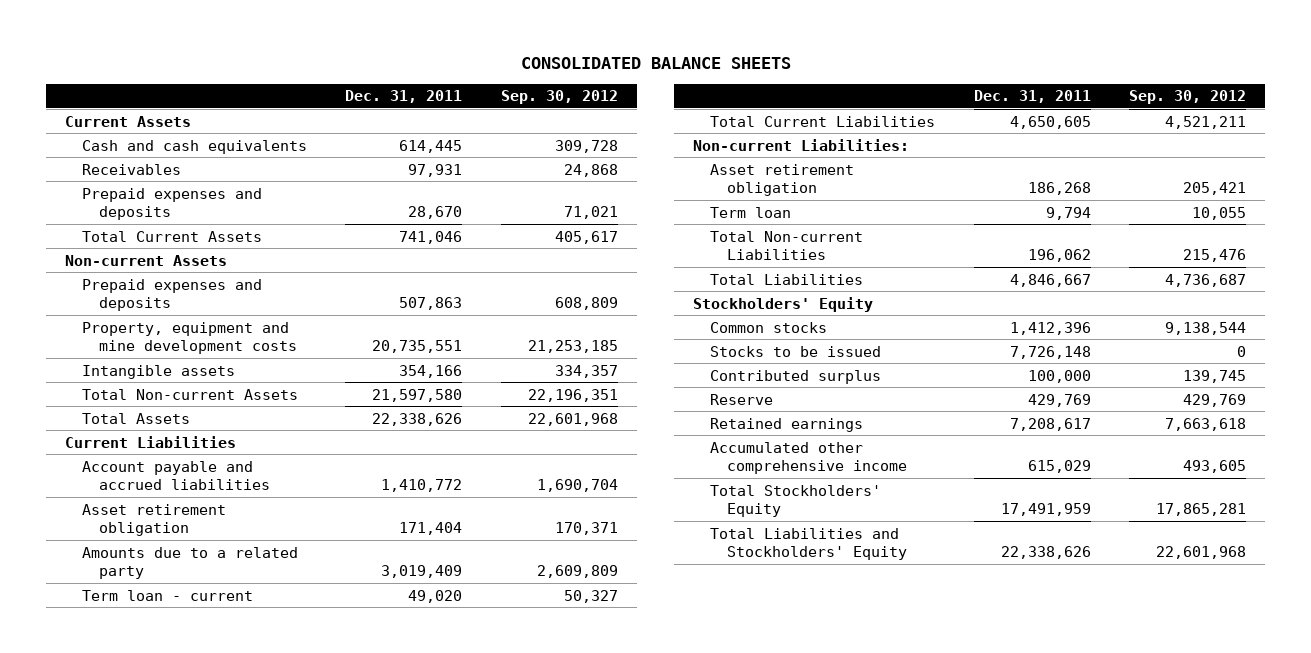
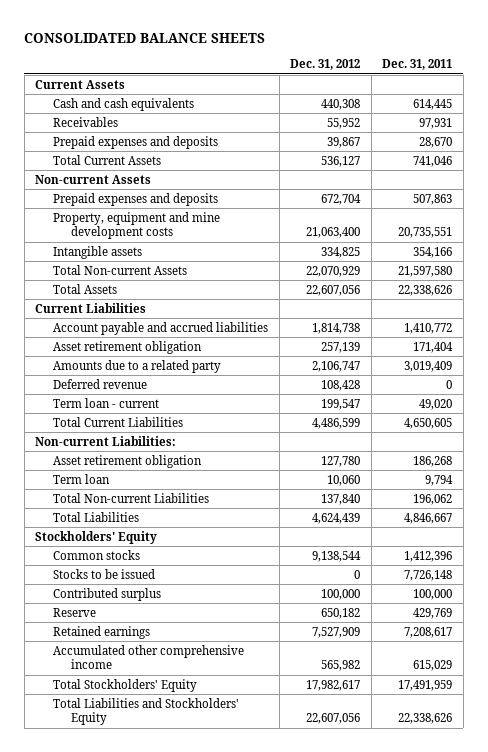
[500,90,618,105] Sep. 30, 2012 -> none
none -> [290,59,361,71] Dec. 31, 2012
none -> [53,378,148,389] Deferred revenue

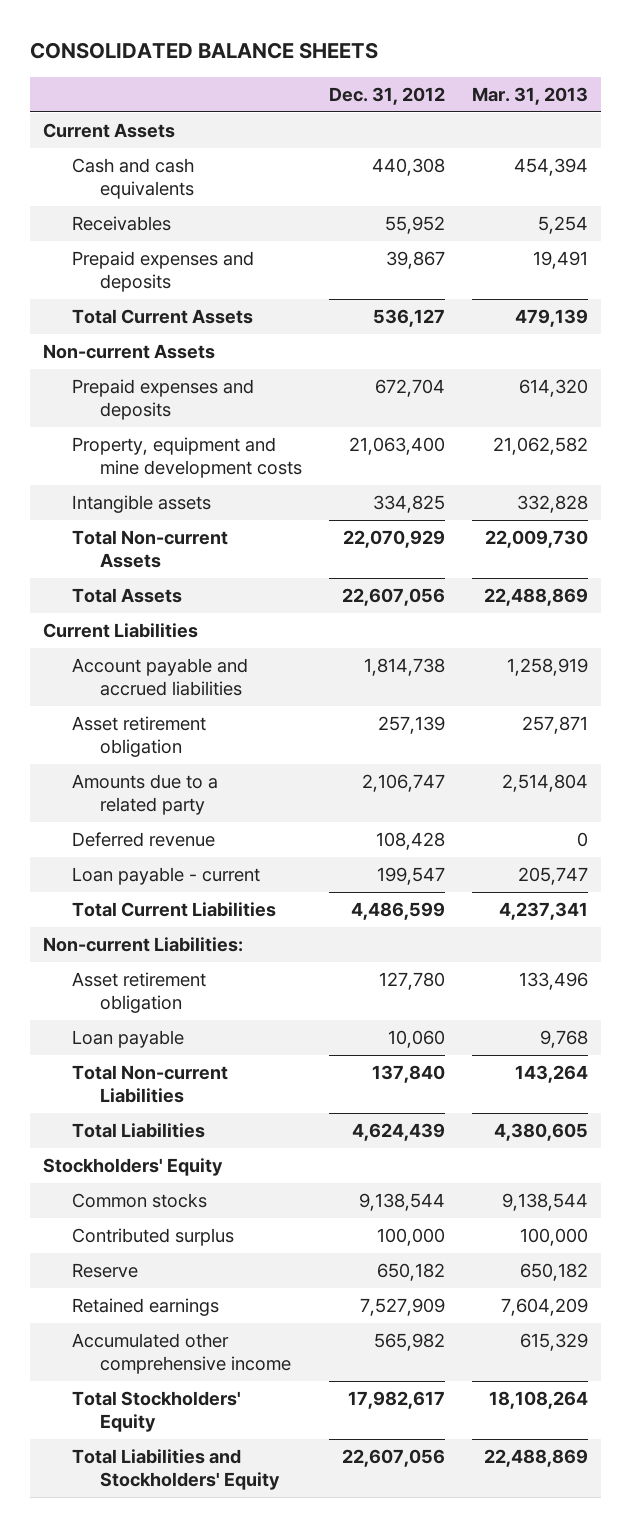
[382,59,453,71] Dec. 31, 2011 -> none
none -> [471,86,588,105] Mar. 31, 2013
[53,397,160,408] Term loan - current -> [71,866,260,885] Loan payable - current
[53,473,111,484] Term loan -> [71,1029,184,1048] Loan payable
[53,568,156,579] Stocks to be issued -> none

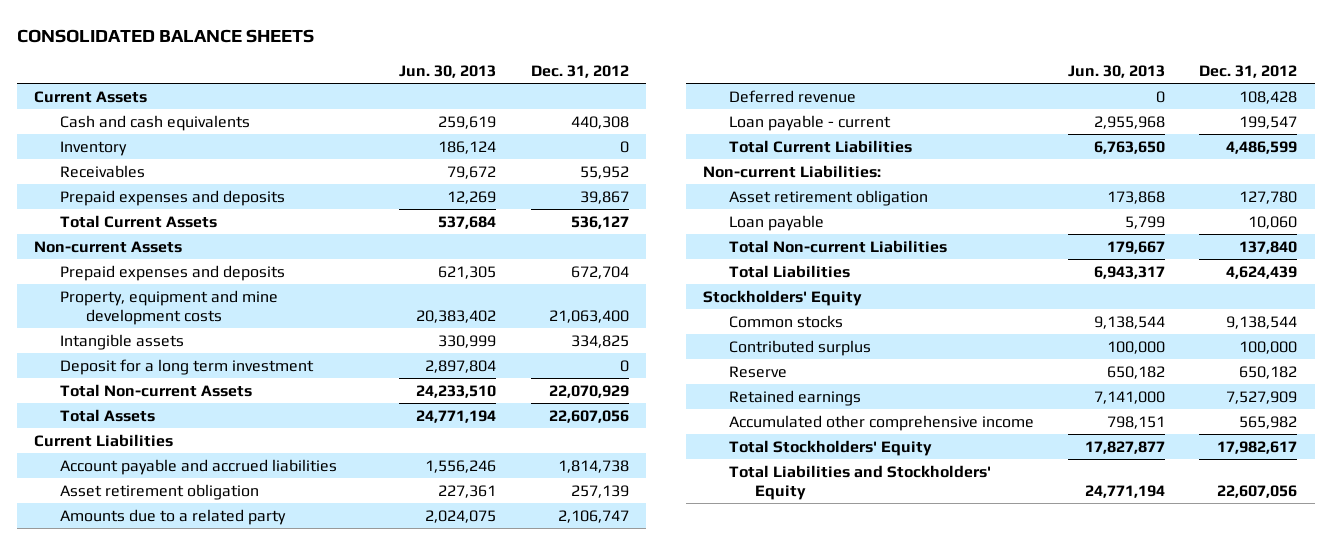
[471,86,588,105] Mar. 31, 2013 -> none
none -> [399,65,497,79] Jun. 30, 2013
none -> [60,140,128,156] Inventory
none -> [60,358,315,375] Deposit for a long term investment

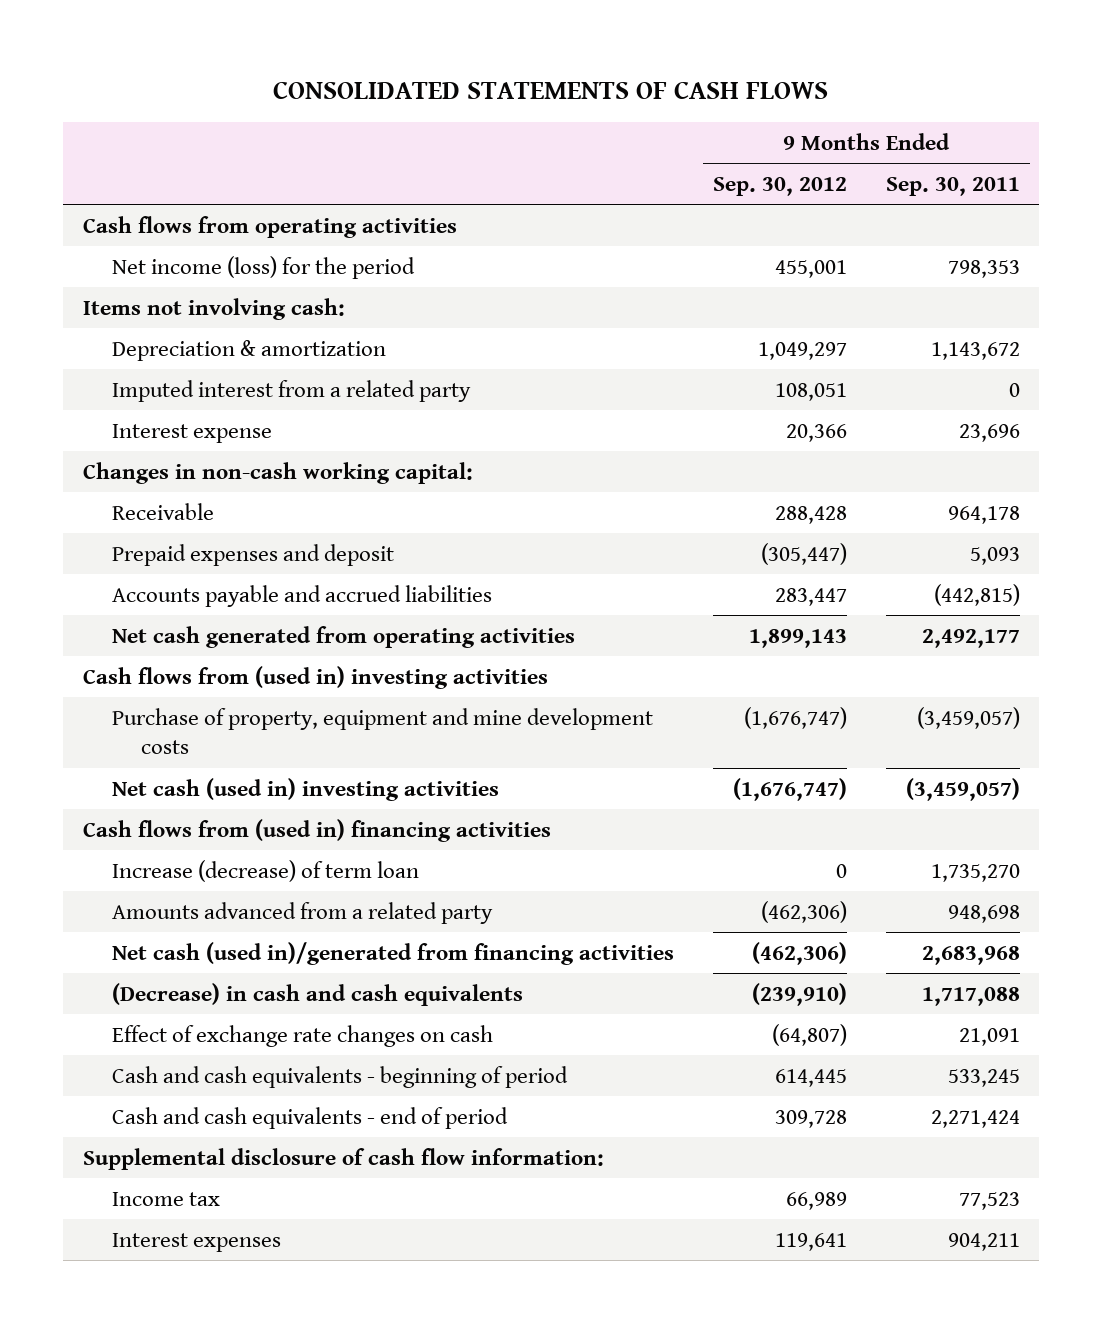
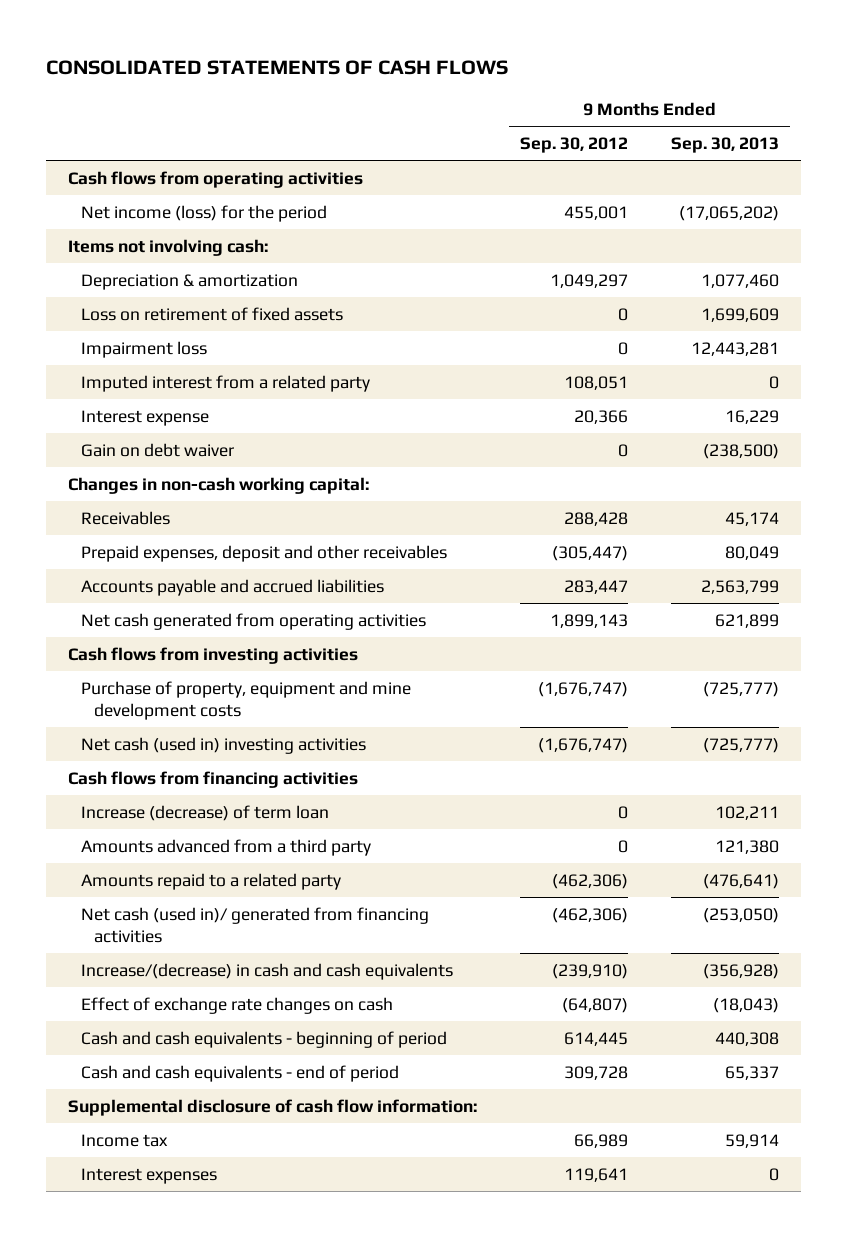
[885,176,1020,196] Sep. 30, 2011 -> none
none -> [671,137,780,154] Sep. 30, 2013
none -> [80,306,343,321] Loss on retirement of fixed assets
none -> [80,340,207,358] Impairment loss
none -> [80,442,234,457] Gain on debt waiver
[112,502,215,520] Receivable -> [80,510,170,525] Receivables
[112,543,395,566] Prepaid expenses and deposit -> [80,544,447,562] Prepaid expenses, deposit and other receivables
[82,665,548,689] Cash flows from (used in) investing activities -> [68,646,359,664] Cash flows from investing activities
[82,818,551,842] Cash flows from (used in) financing activities -> [68,770,359,788] Cash flows from financing activities
[112,901,494,924] Amounts advanced from a related party -> [80,838,371,856] Amounts advanced from a third party
[760,900,847,923] (462,306) -> [618,839,629,853] 0
none -> [80,872,341,890] Amounts repaid to a related party
[112,941,675,965] Net cash (used in)/generated from financing activities -> [80,906,429,943] Net cash (used in)/ generated from financing activities
[112,982,524,1006] (Decrease) in cash and cash equivalents -> [80,962,453,980] Increase/(decrease) in cash and cash equivalents

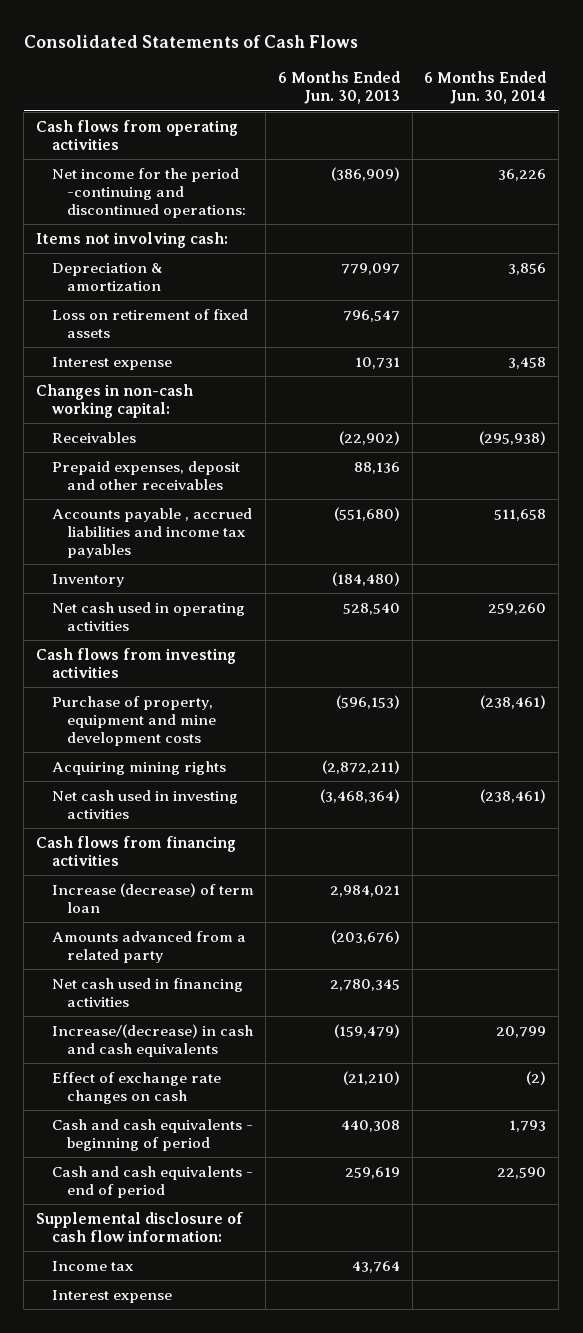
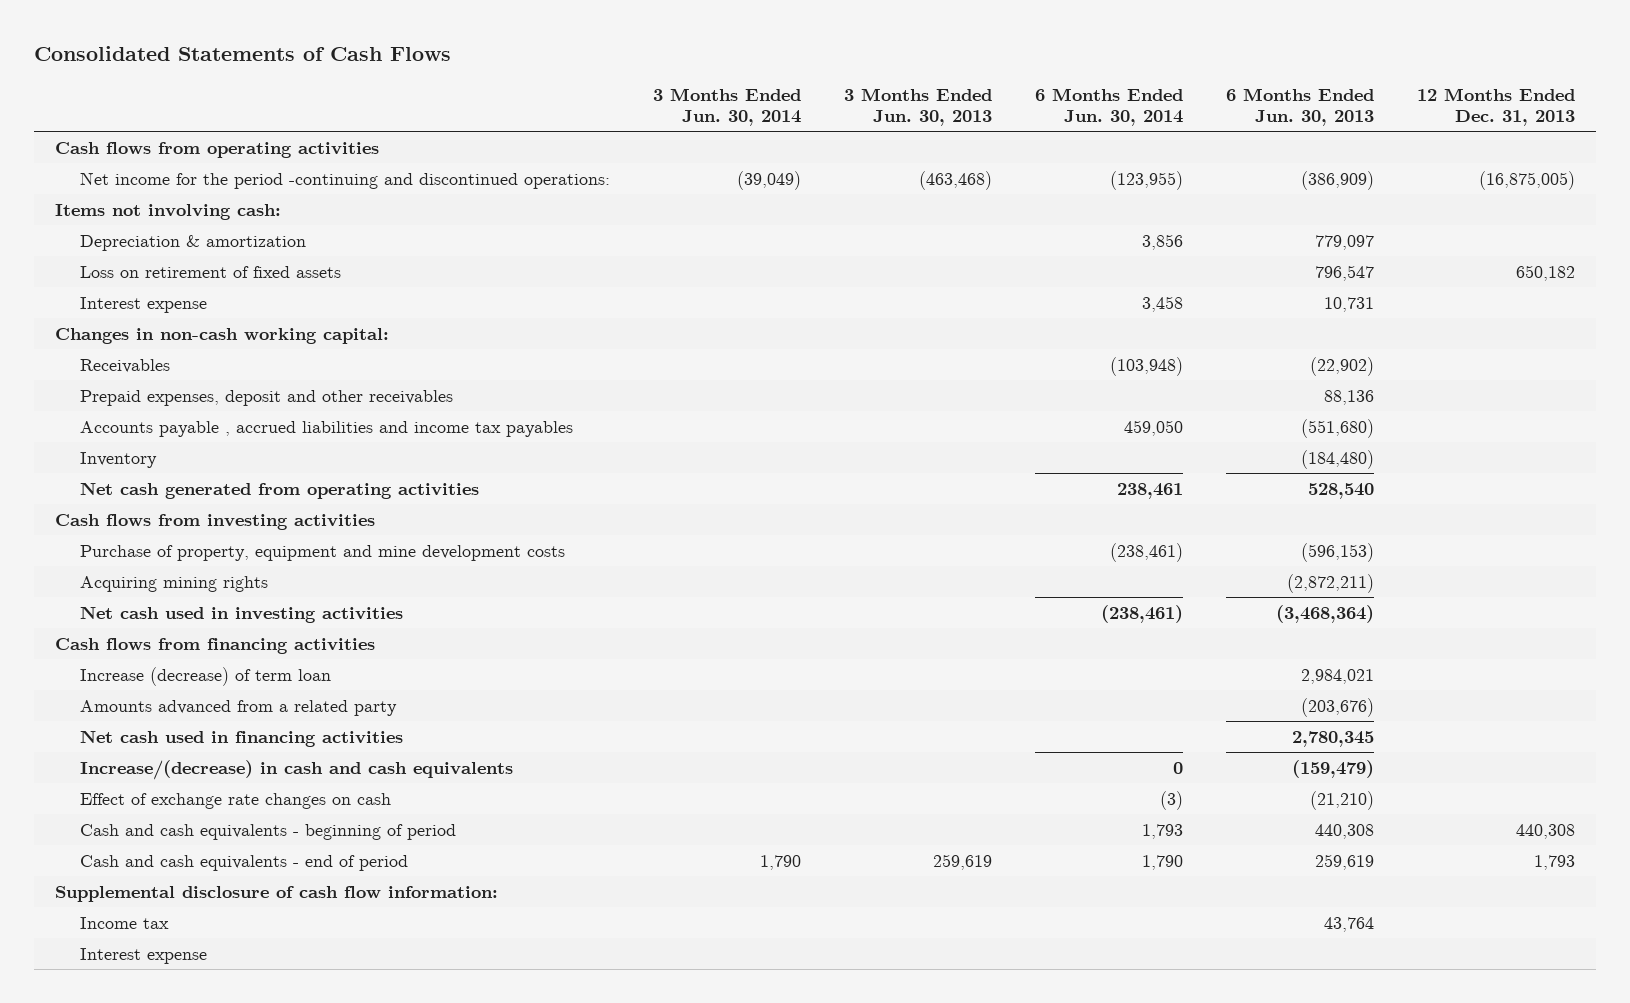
none -> [652,87,801,126] 3 Months Ended Jun. 30, 2014
none -> [843,87,992,126] 3 Months Ended Jun. 30, 2013
none -> [1416,87,1575,126] 12 Months Ended Dec. 31, 2013
[498,169,547,182] 36,226 -> [1109,170,1183,190] (123,955)
[479,431,547,446] (295,938) -> [1109,356,1183,376] (103,948)
[494,509,547,522] 511,658 -> [1123,419,1183,436] 459,050
[51,602,245,631] Net cash used in operating activities -> [79,481,479,499] Net cash generated from operating activities
[488,603,547,616] 259,260 -> [1116,482,1183,499] 238,461
[496,1026,547,1039] 20,799 -> [1172,761,1183,774] 0
[526,1071,547,1086] (2) -> [1159,790,1183,810] (3)
[497,1167,547,1180] 22,590 -> [1141,854,1183,870] 1,790

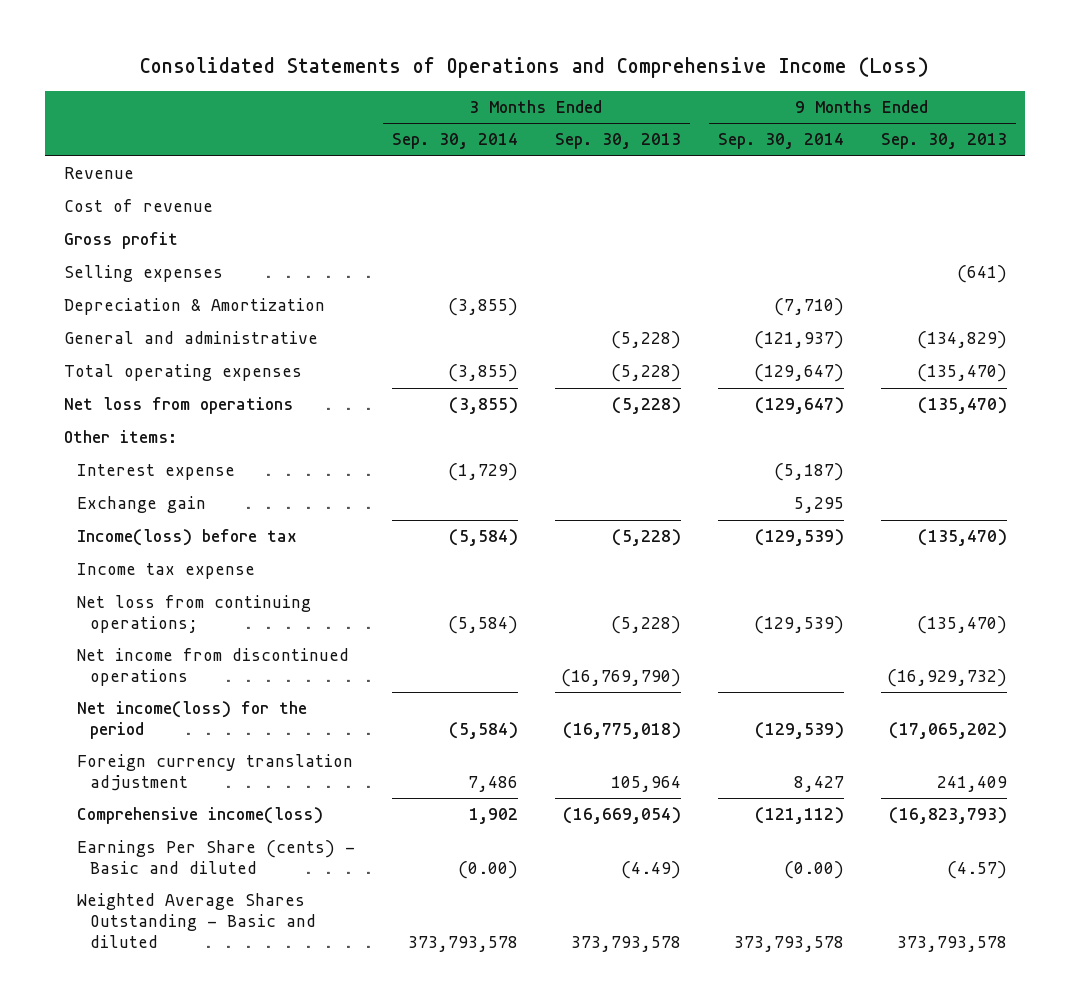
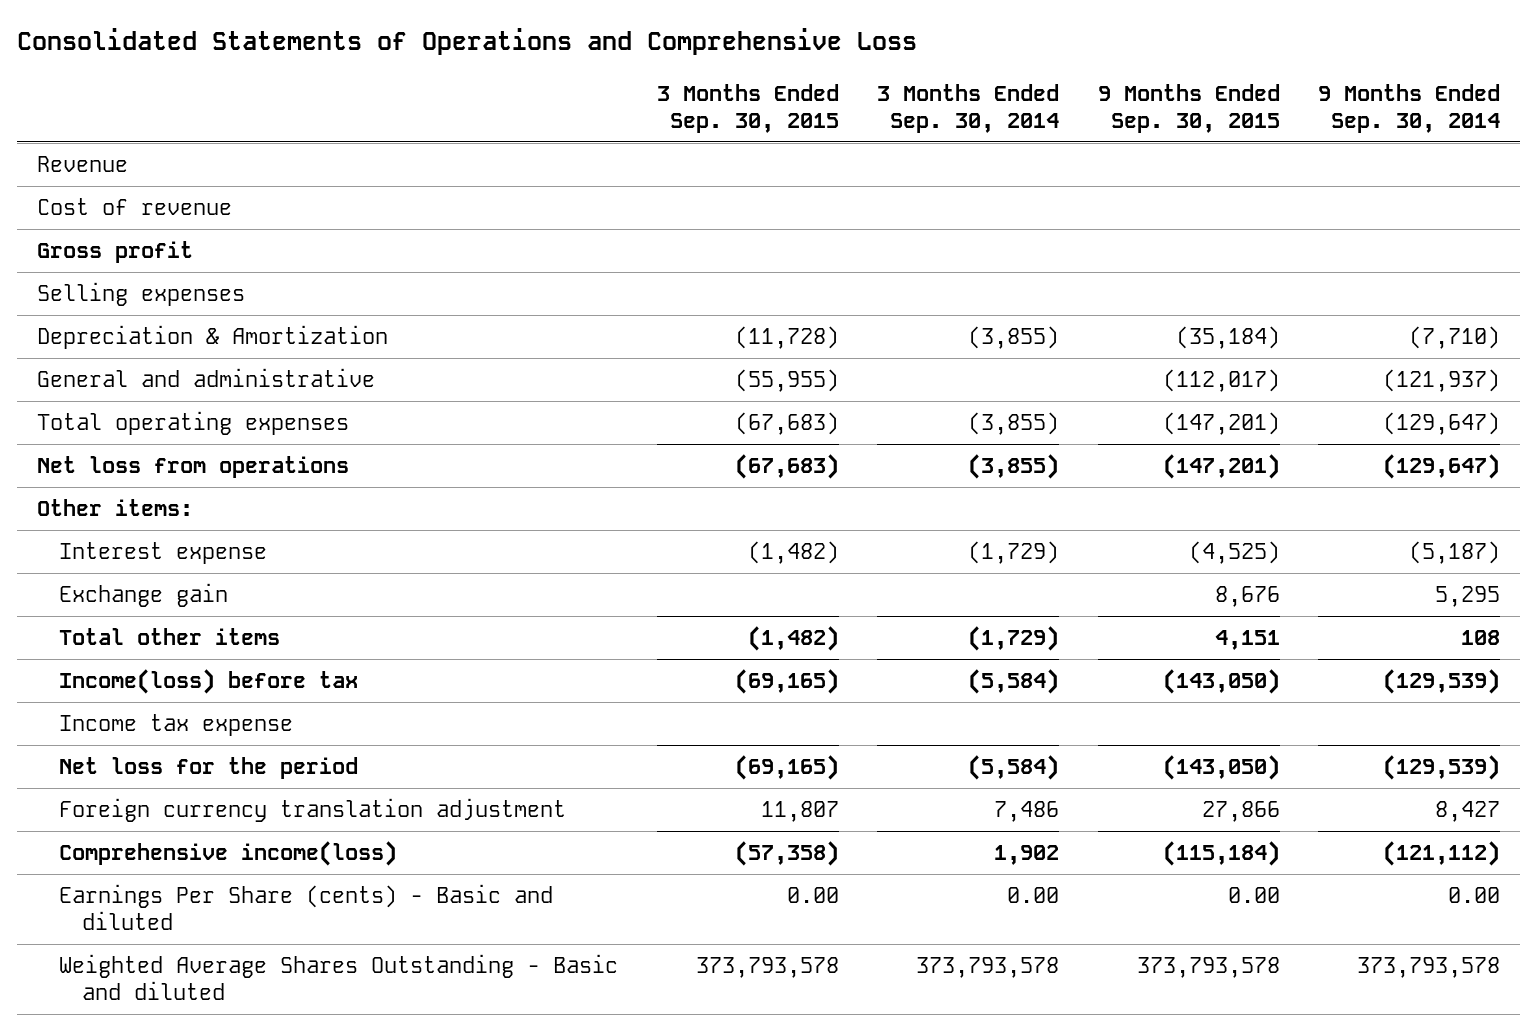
[140,56,930,78] Consolidated Statements of Operations and Comprehensive Income (Loss) -> [17,28,918,56] Consolidated Statements of Operations and Comprehensive Loss
[554,133,681,150] Sep. 30, 2013 -> none
[880,133,1007,150] Sep. 30, 2013 -> none
none -> [656,83,839,133] 3 Months Ended Sep. 30, 2015
none -> [1097,83,1280,133] 9 Months Ended Sep. 30, 2015
none -> [59,628,281,646] Total other items
[76,595,311,634] Net loss from continuing operations; -> none
[76,648,349,687] Net income from discontinued operations -> none
[76,701,307,740] Net income(loss) for the period -> [59,757,359,780] Net loss for the period
[457,861,518,880] (0.00) -> [1007,887,1060,904] 0.00
[783,861,844,880] (0.00) -> [1448,887,1501,904] 0.00

